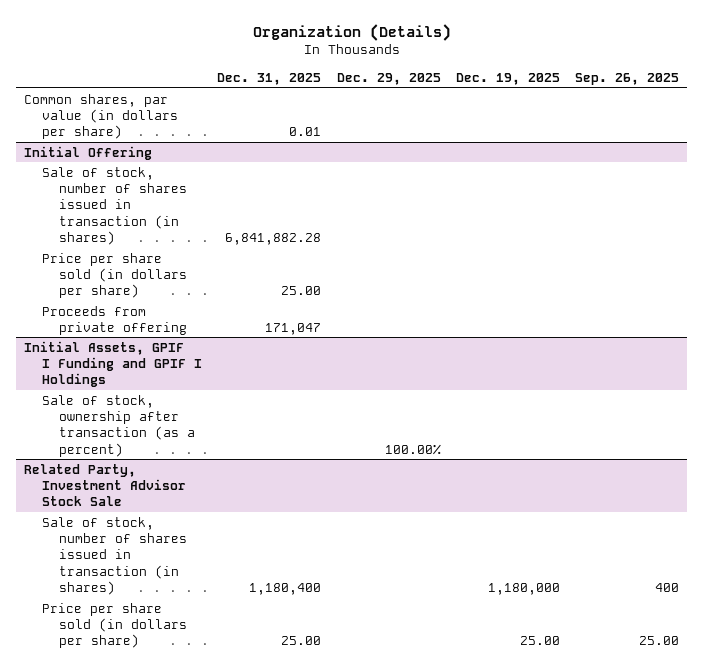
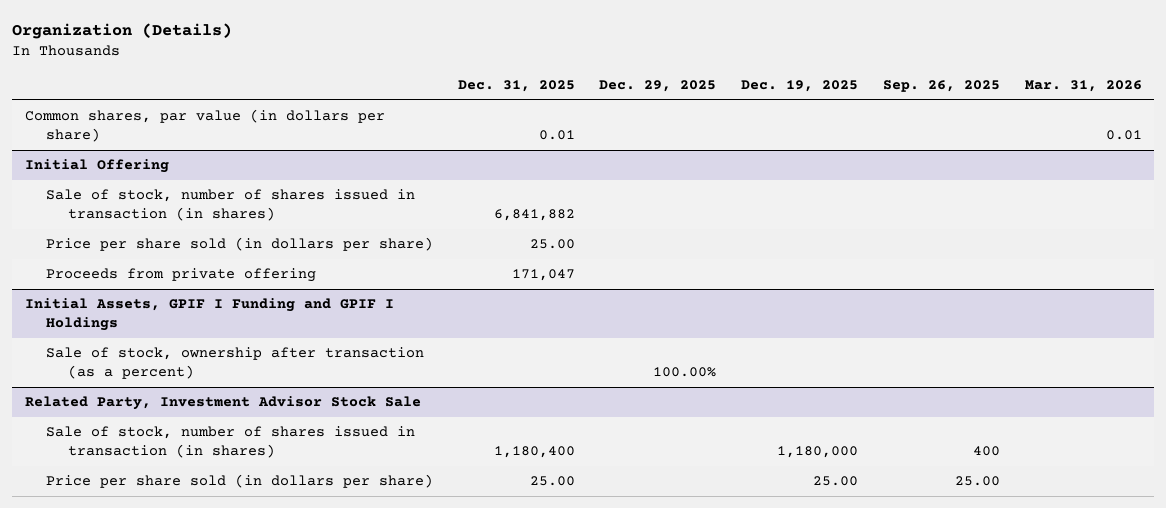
none -> [1024,80,1142,93] Mar. 31, 2026
[225,233,322,246] 6,841,882.28 -> [493,209,575,222] 6,841,882

